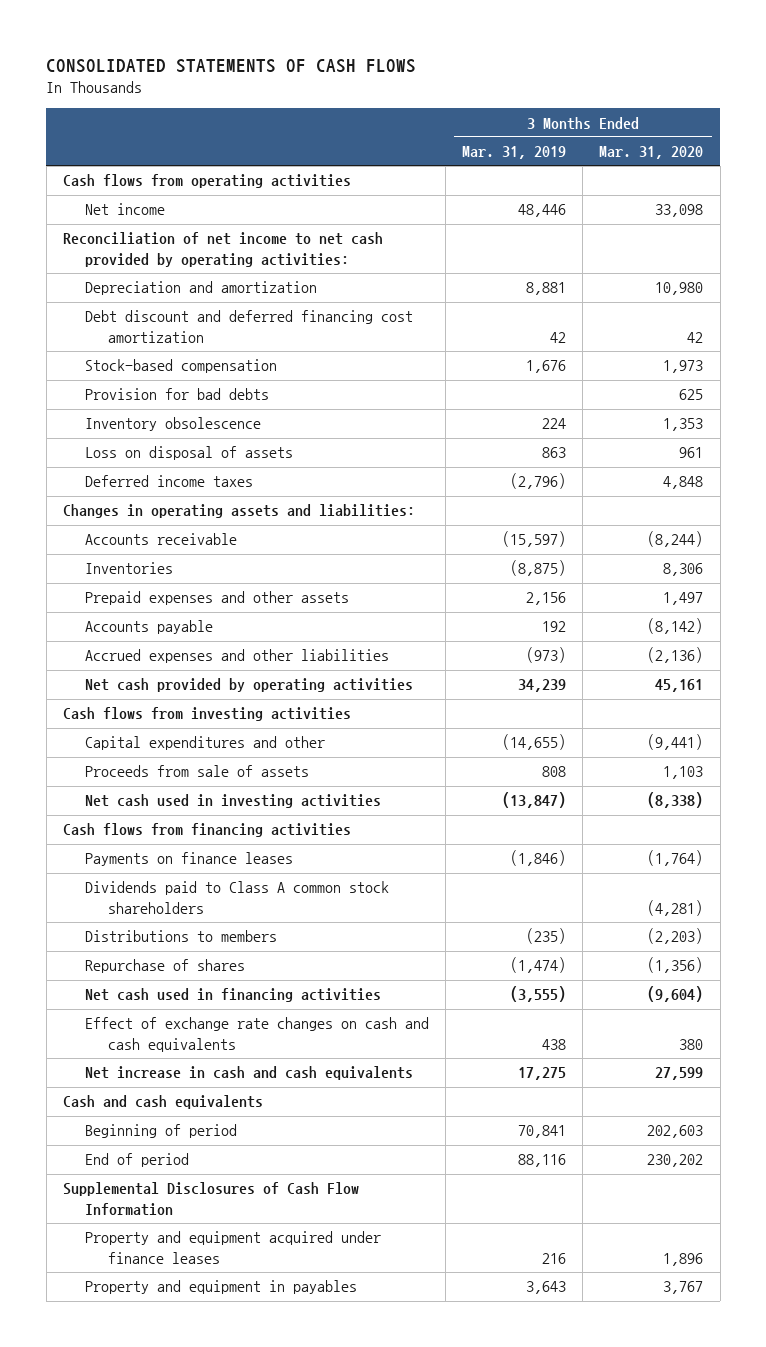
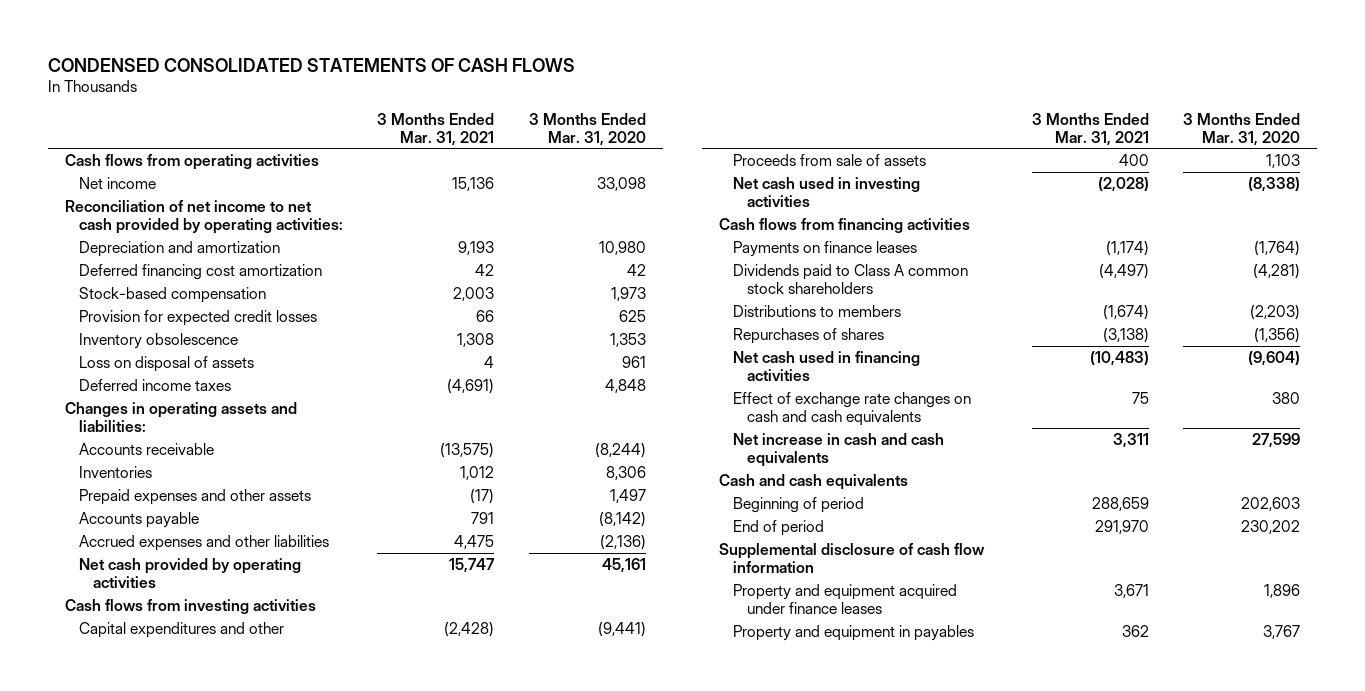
[46,58,417,73] CONSOLIDATED STATEMENTS OF CASH FLOWS -> [47,57,575,72] CONDENSED CONSOLIDATED STATEMENTS OF CASH FLOWS
[462,146,567,160] Mar. 31, 2019 -> none
none -> [377,112,495,146] 3 Months Ended Mar. 31, 2021
[85,310,414,344] Debt discount and deferred financing cost amortization -> [78,263,322,280] Deferred financing cost amortization
[85,388,270,401] Provision for bad debts -> [78,309,317,326] Provision for expected credit losses
[85,959,246,974] Repurchase of shares -> [733,327,885,344] Repurchases of shares
[62,1182,359,1217] Supplemental Disclosures of Cash Flow Information -> [718,542,985,573] Supplemental disclosure of cash flow information

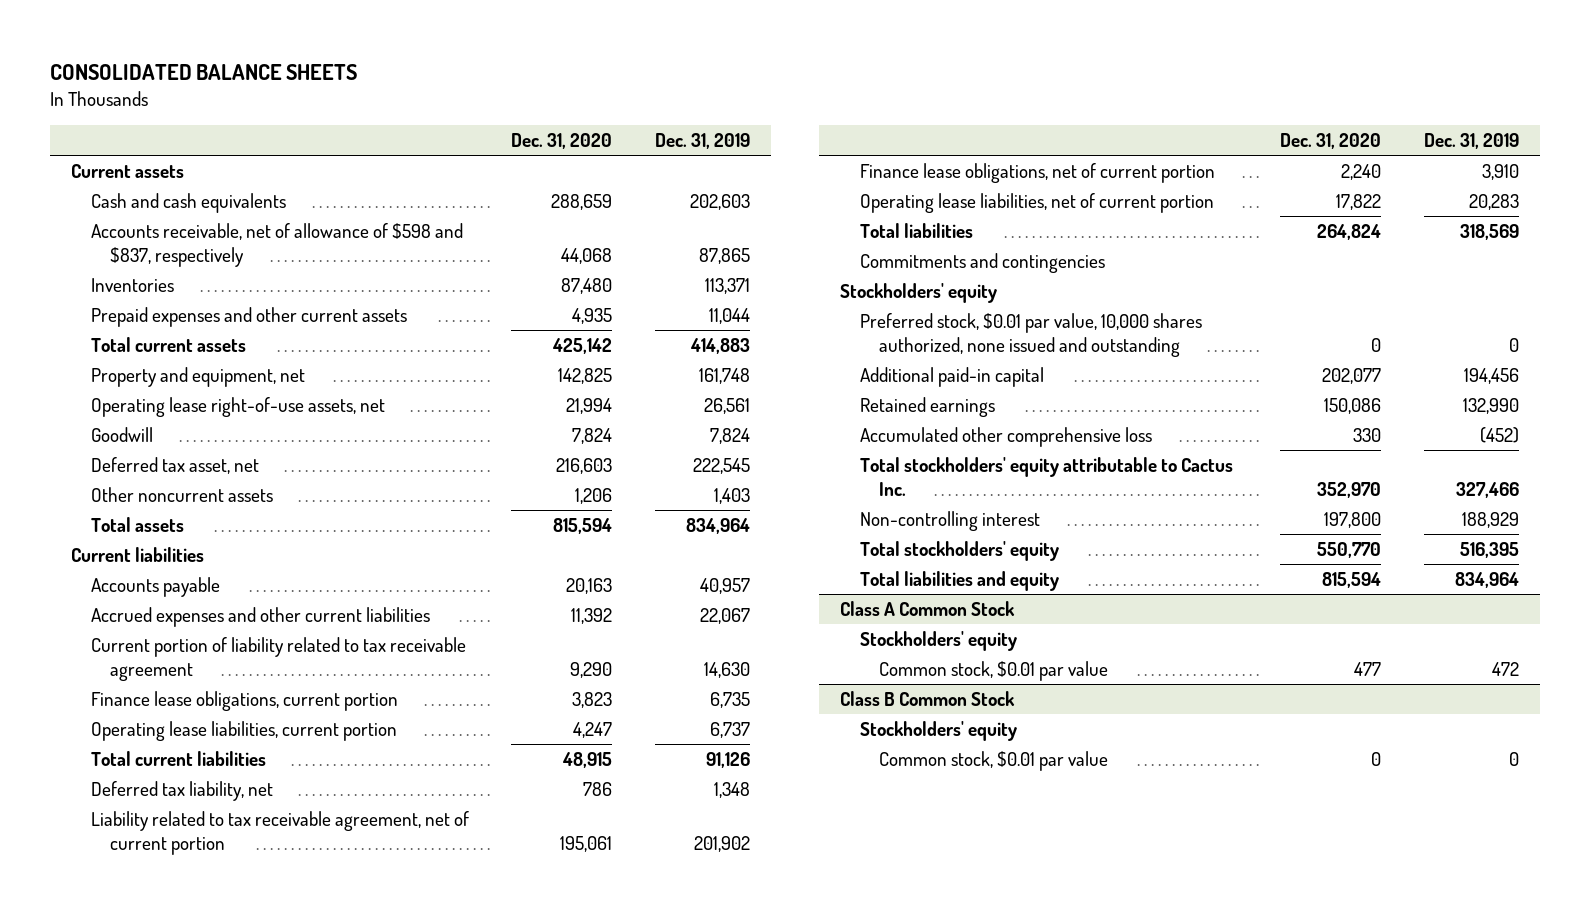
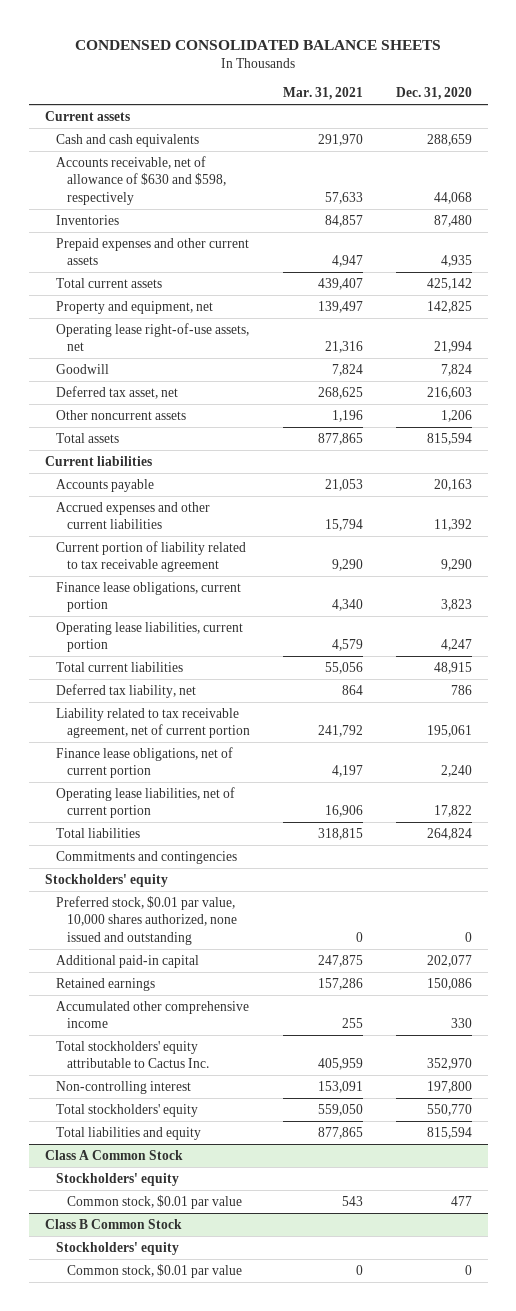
[49,63,357,80] CONSOLIDATED BALANCE SHEETS -> [75,39,442,50] CONDENSED CONSOLIDATED BALANCE SHEETS
[654,133,750,150] Dec. 31, 2019 -> none
none -> [282,87,363,101] Mar. 31, 2021
[90,223,463,267] Accounts receivable, net of allowance of $598 and $837, respectively -> [56,155,227,205] Accounts receivable, net of allowance of $630 and $598, respectively
[859,427,1152,448] Accumulated other comprehensive loss -> [56,1000,250,1029] Accumulated other comprehensive income

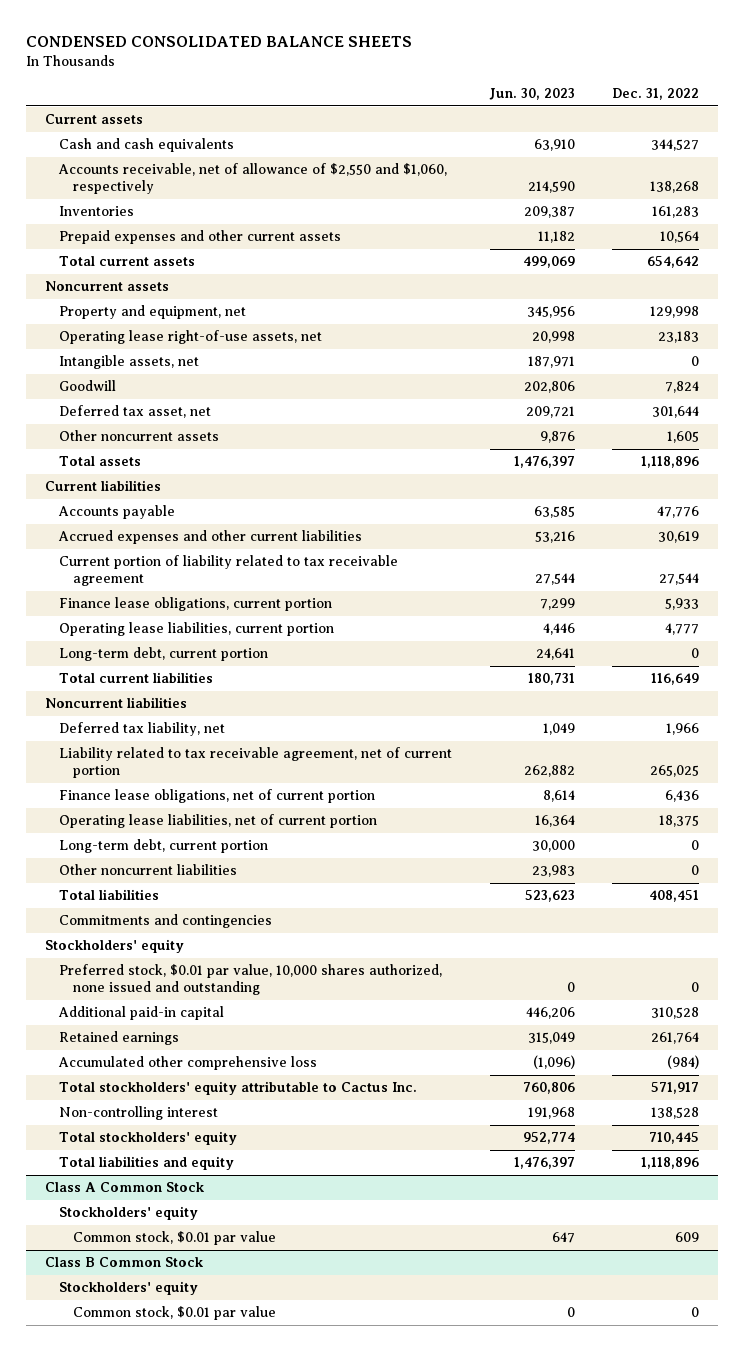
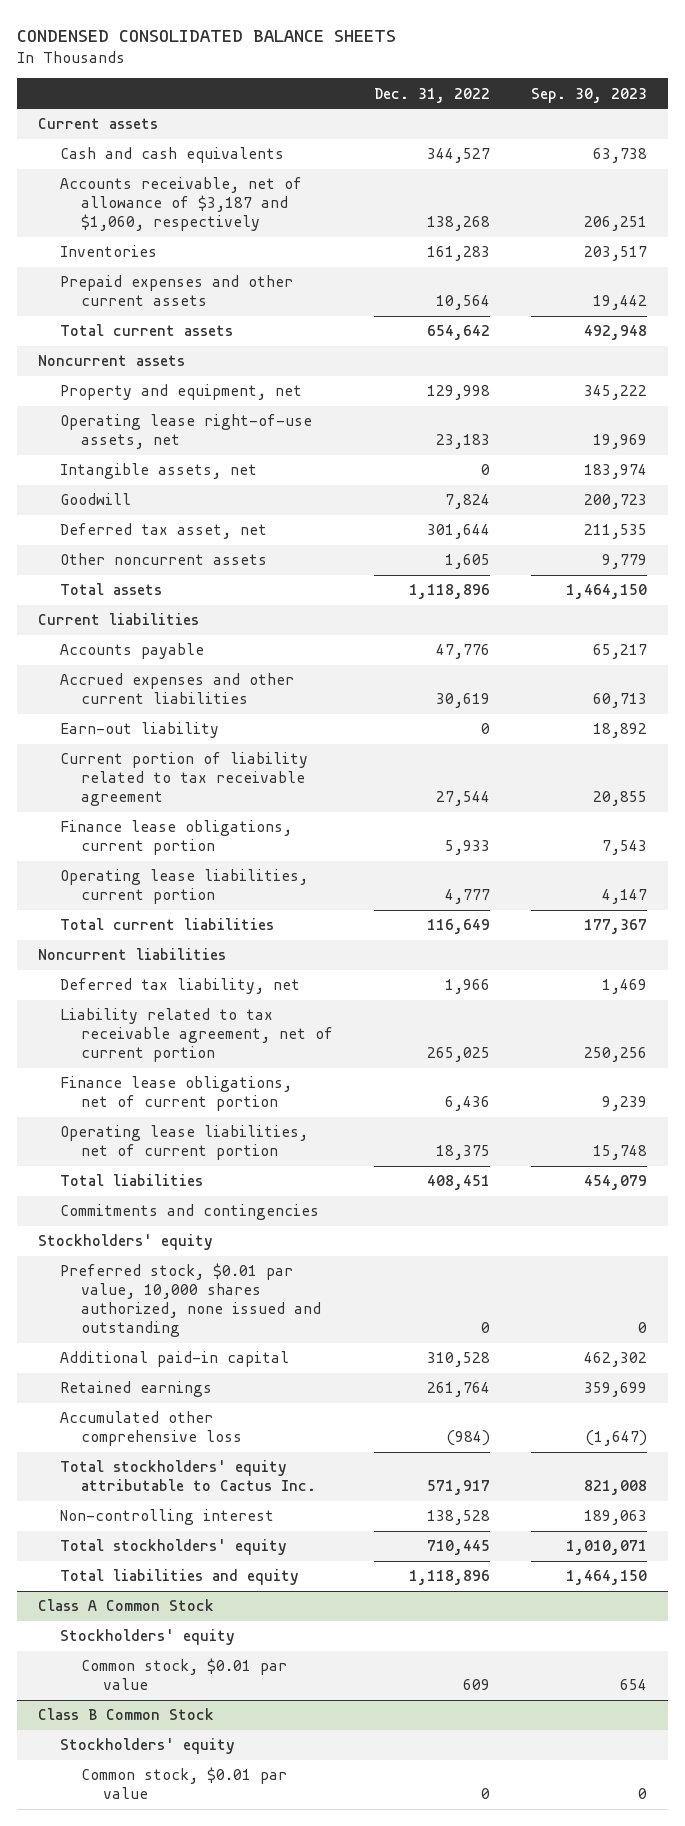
[488,87,575,100] Jun. 30, 2023 -> none
none -> [531,87,648,103] Sep. 30, 2023
[57,163,447,195] Accounts receivable, net of allowance of $2,550 and $1,060, respectively -> [59,177,302,232] Accounts receivable, net of allowance of $3,187 and $1,060, respectively
none -> [59,722,219,739] Earn-out liability
[58,647,268,662] Long-term debt, current portion -> none
[58,839,268,854] Long-term debt, current portion -> none
[58,864,237,876] Other noncurrent liabilities -> none

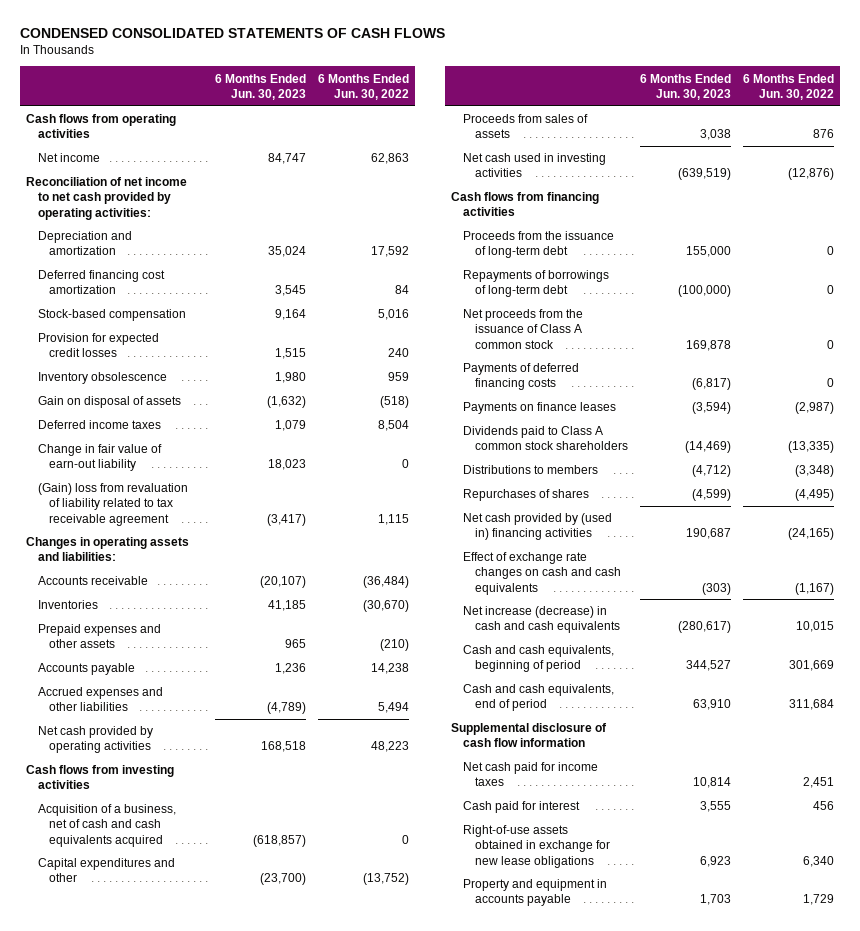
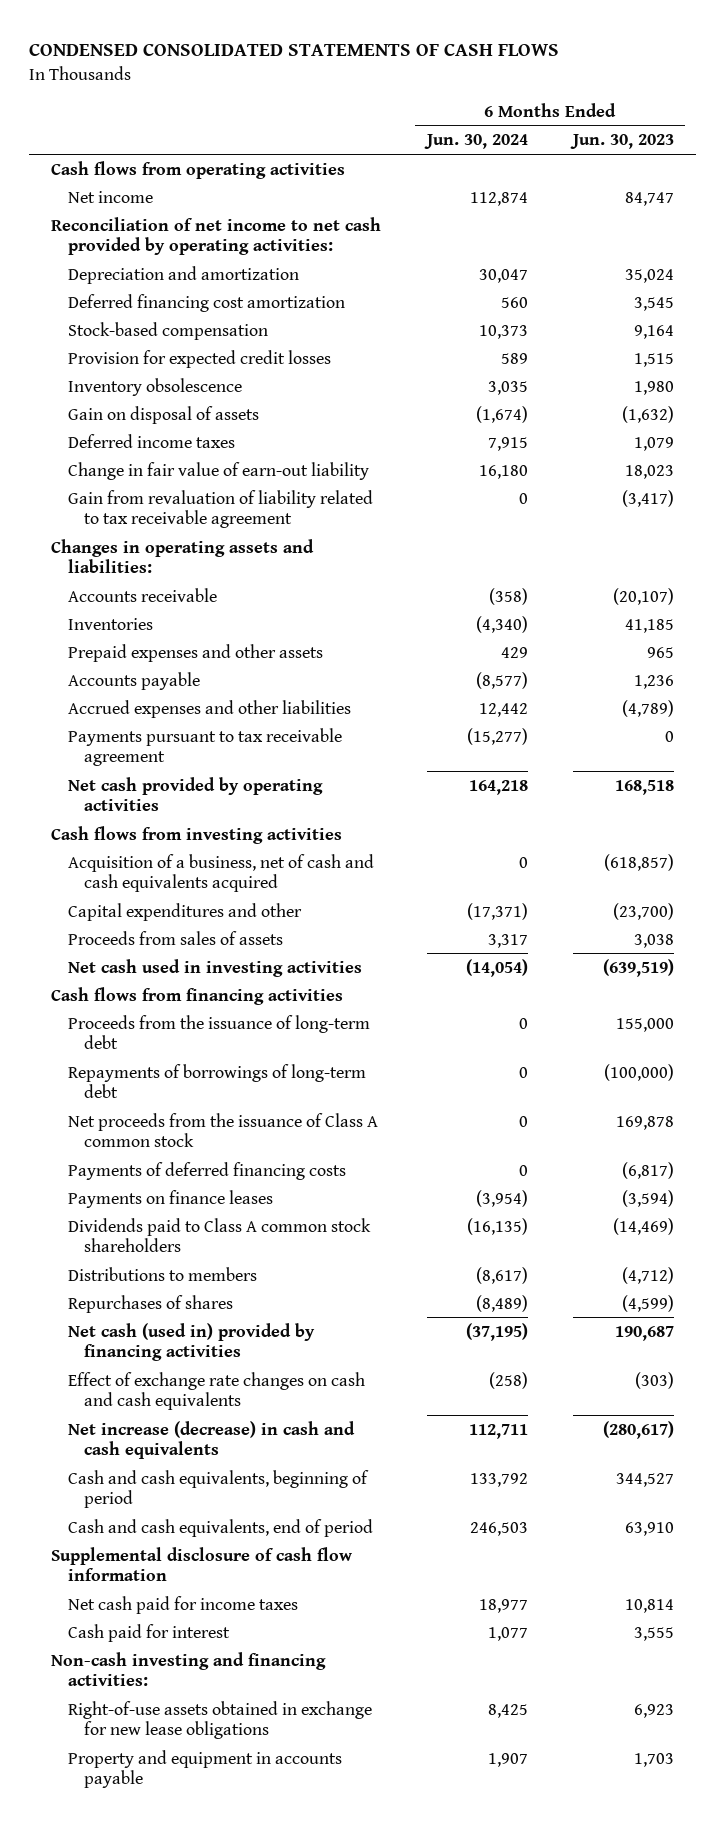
[317,73,409,100] 6 Months Ended Jun. 30, 2022 -> none
none -> [423,134,528,150] Jun. 30, 2024
[37,483,188,526] (Gain) loss from revaluation of liability related to tax receivable agreement -> [67,489,373,528] Gain from revaluation of liability related to tax receivable agreement
none -> [67,727,342,766] Payments pursuant to tax receivable agreement
[462,513,612,541] Net cash provided by (used in) financing activities -> [67,1322,315,1361] Net cash (used in) provided by financing activities
none -> [51,1651,327,1686] Non-cash investing and financing activities:

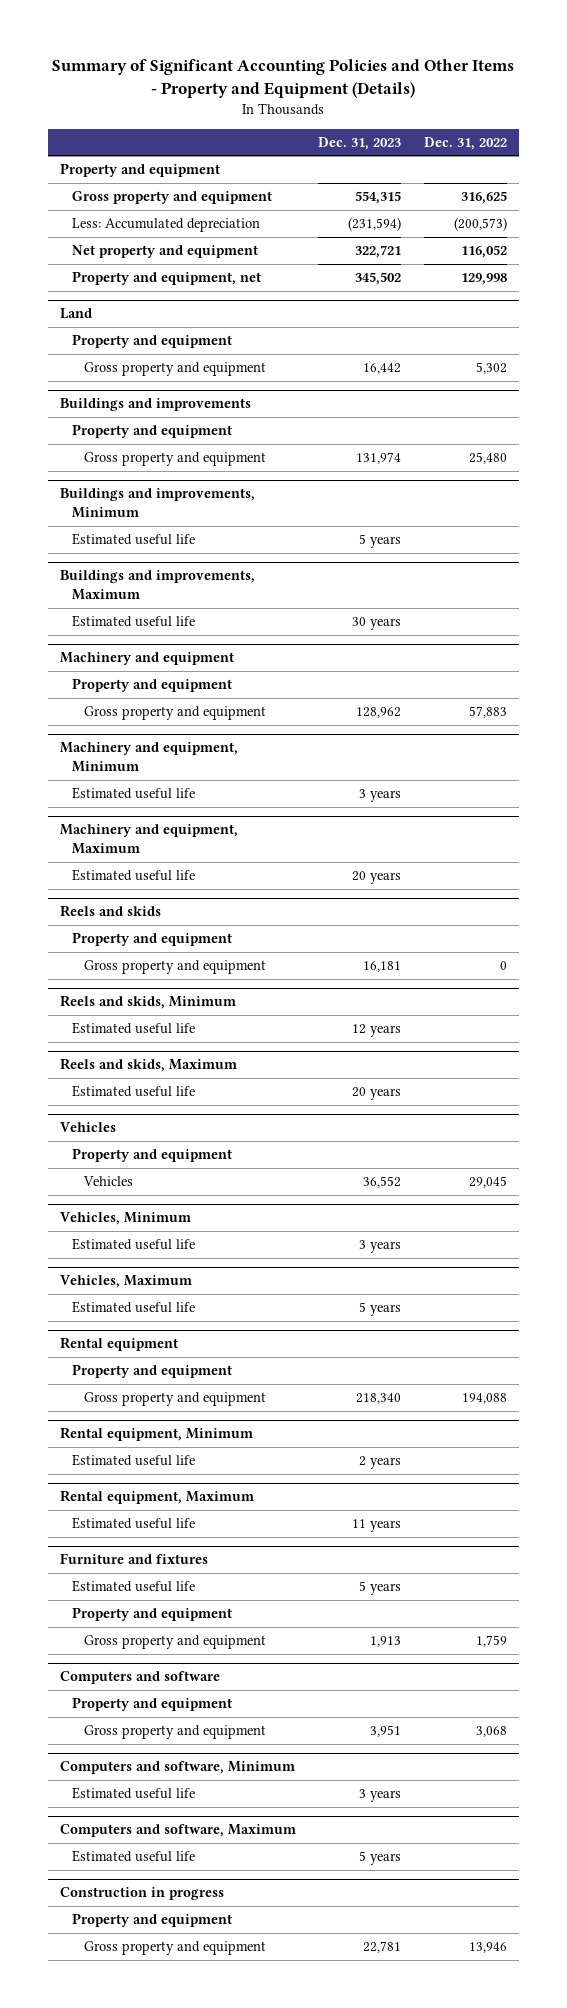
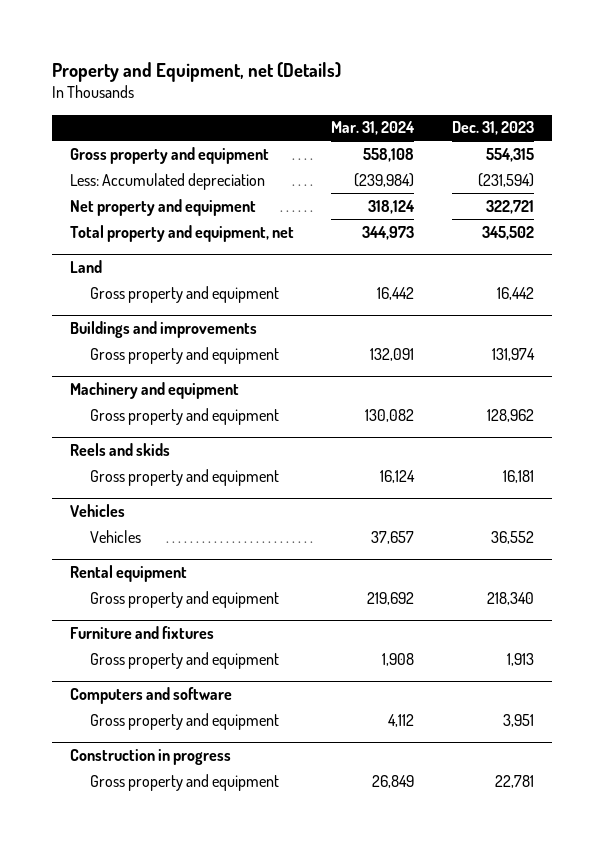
[52,59,515,98] Summary of Significant Accounting Policies and Other Items - Property and Equipment (Details) -> [51,61,341,82] Property and Equipment, net (Details)
[424,136,508,150] Dec. 31, 2022 -> none
none -> [331,121,416,136] Mar. 31, 2024
[59,163,220,178] Property and equipment -> none
[71,271,261,286] Property and equipment, net -> [70,224,295,242] Total property and equipment, net
[71,334,232,349] Property and equipment -> none
[71,424,232,439] Property and equipment -> none
[59,488,255,518] Buildings and improvements, Minimum -> none
[71,533,195,546] Estimated useful life -> none
[59,570,255,600] Buildings and improvements, Maximum -> none
[71,615,195,628] Estimated useful life -> none
[71,678,232,693] Property and equipment -> none
[59,742,238,772] Machinery and equipment, Minimum -> none
[71,787,195,800] Estimated useful life -> none
[59,824,238,854] Machinery and equipment, Maximum -> none
[71,869,195,882] Estimated useful life -> none
[71,932,232,947] Property and equipment -> none
[59,995,236,1010] Reels and skids, Minimum -> none
[71,1022,195,1035] Estimated useful life -> none
[59,1058,237,1073] Reels and skids, Maximum -> none
[71,1085,195,1098] Estimated useful life -> none
[71,1148,232,1163] Property and equipment -> none
[59,1212,191,1226] Vehicles, Minimum -> none
[71,1238,195,1251] Estimated useful life -> none
[59,1275,192,1289] Vehicles, Maximum -> none
[71,1301,195,1314] Estimated useful life -> none
[71,1364,232,1379] Property and equipment -> none
[59,1427,253,1442] Rental equipment, Minimum -> none
[71,1454,195,1467] Estimated useful life -> none
[59,1490,254,1505] Rental equipment, Maximum -> none
[71,1517,195,1530] Estimated useful life -> none
[71,1580,195,1593] Estimated useful life -> none
[71,1607,232,1622] Property and equipment -> none
[71,1697,232,1712] Property and equipment -> none
[59,1761,295,1775] Computers and software, Minimum -> none
[71,1787,195,1800] Estimated useful life -> none
[59,1824,296,1838] Computers and software, Maximum -> none
[71,1850,195,1863] Estimated useful life -> none
[71,1913,232,1928] Property and equipment -> none

